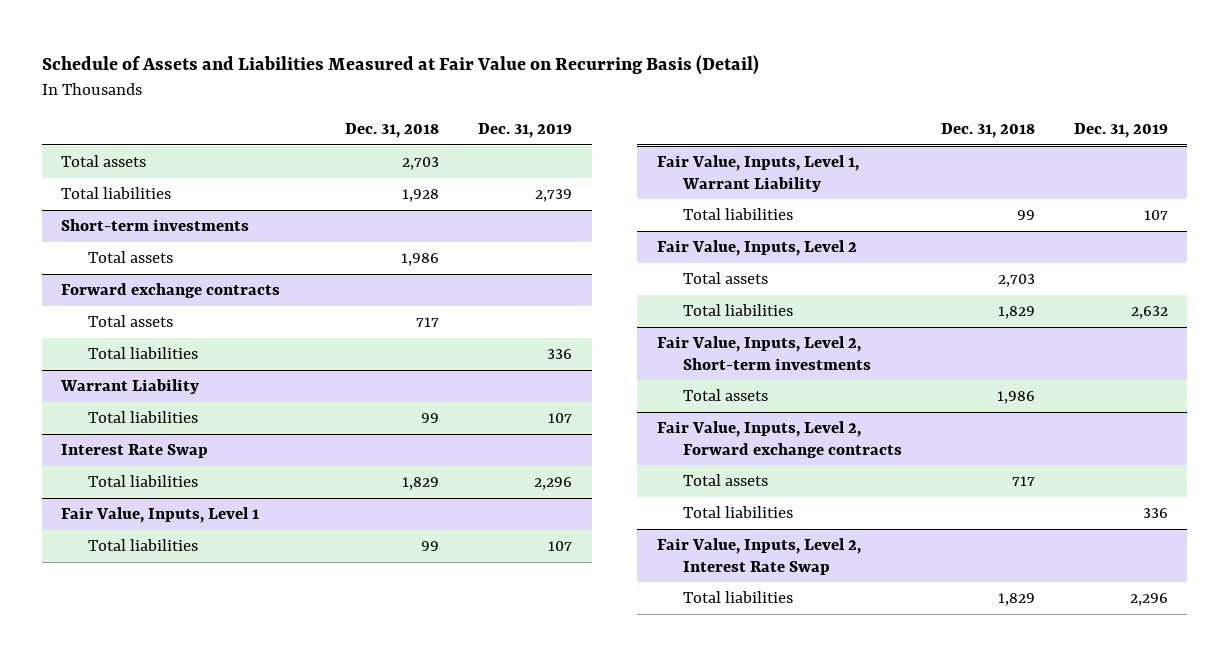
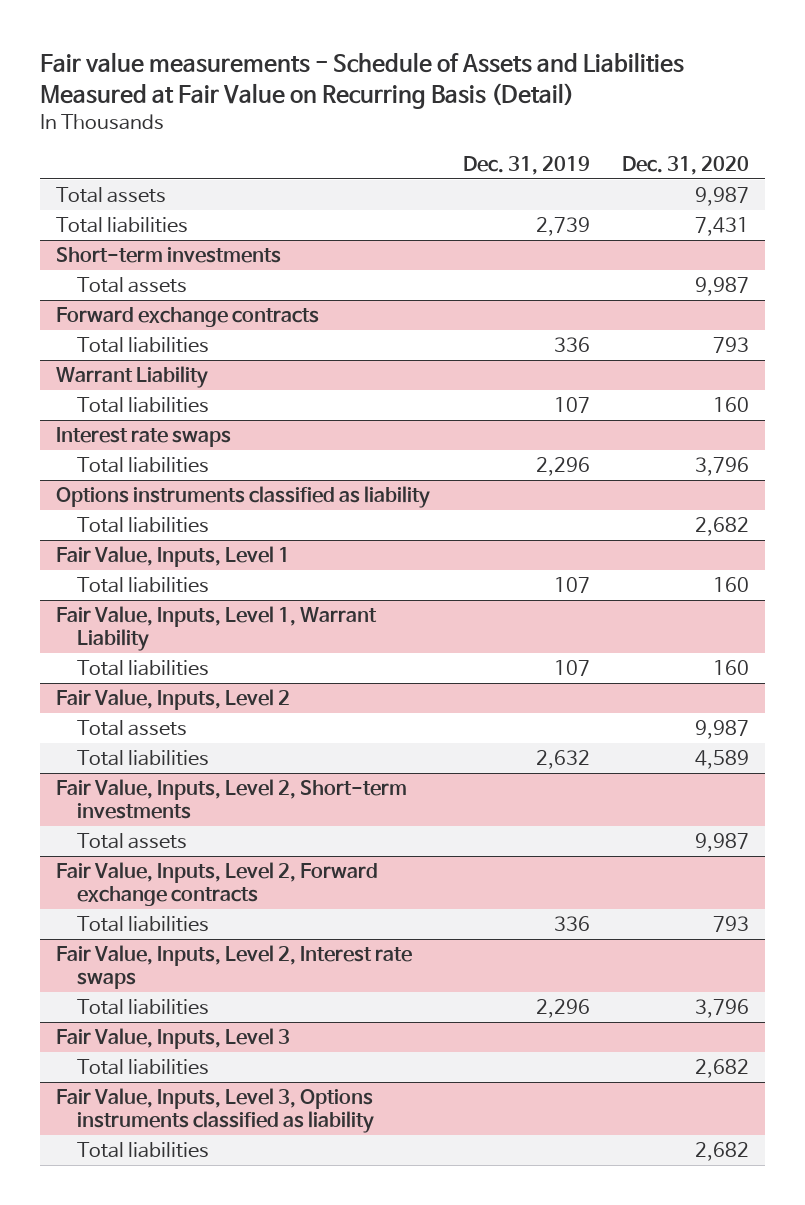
[41,55,759,76] Schedule of Assets and Liabilities Measured at Fair Value on Recurring Basis (Detail) -> [39,51,684,110] Fair value measurements - Schedule of Assets and Liabilities Measured at Fair Value on Recurring Basis (Detail)
[345,123,440,139] Dec. 31, 2018 -> none
none -> [621,156,749,176] Dec. 31, 2020
[87,315,173,328] Total assets -> none
[61,444,209,459] Interest Rate Swap -> [56,427,232,448] Interest rate swaps
none -> [56,486,431,509] Options instruments classified as liability
none -> [77,517,210,534] Total liabilities
[683,474,769,487] Total assets -> none
[656,538,861,575] Fair Value, Inputs, Level 2, Interest Rate Swap -> [56,945,413,990] Fair Value, Inputs, Level 2, Interest rate swaps
none -> [56,1028,291,1050] Fair Value, Inputs, Level 3
none -> [77,1059,210,1076] Total liabilities
none -> [56,1088,375,1134] Fair Value, Inputs, Level 3, Options instruments classified as liability
none -> [77,1142,210,1159] Total liabilities

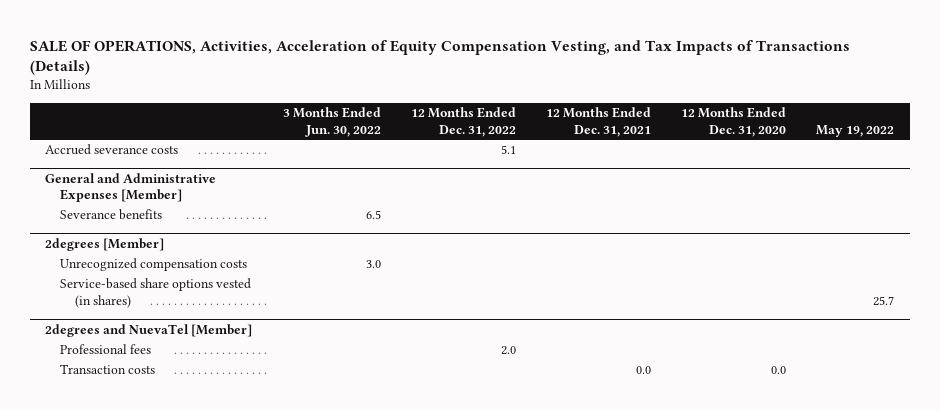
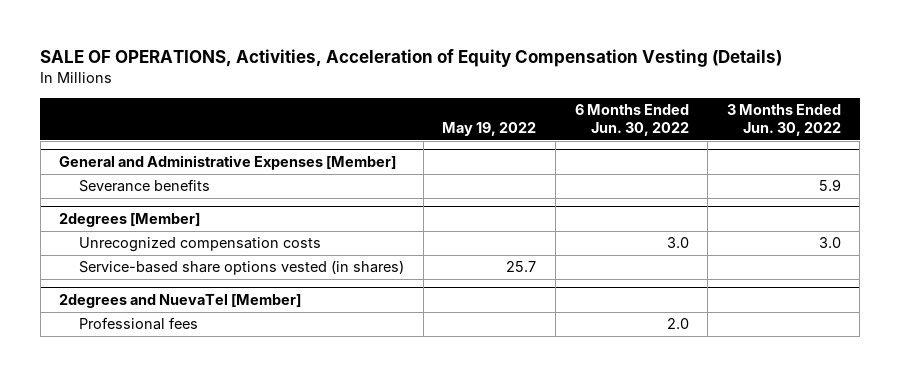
[30,39,851,76] SALE OF OPERATIONS, Activities, Acceleration of Equity Compensation Vesting, and Tax Impacts of Transactions (Details) -> [40,49,783,68] SALE OF OPERATIONS, Activities, Acceleration of Equity Compensation Vesting (Details)
[410,107,516,137] 12 Months Ended Dec. 31, 2022 -> none
[545,107,651,137] 12 Months Ended Dec. 31, 2021 -> none
[681,107,787,137] 12 Months Ended Dec. 31, 2020 -> none
none -> [574,104,689,137] 6 Months Ended Jun. 30, 2022
[45,144,179,156] Accrued severance costs -> none
[365,210,381,220] 6.5 -> [818,179,841,192] 5.9
[60,364,156,375] Transaction costs -> none

